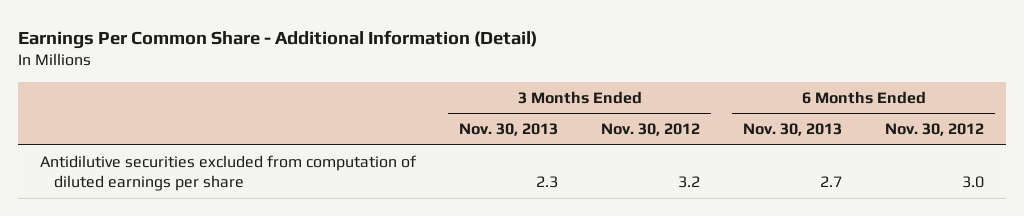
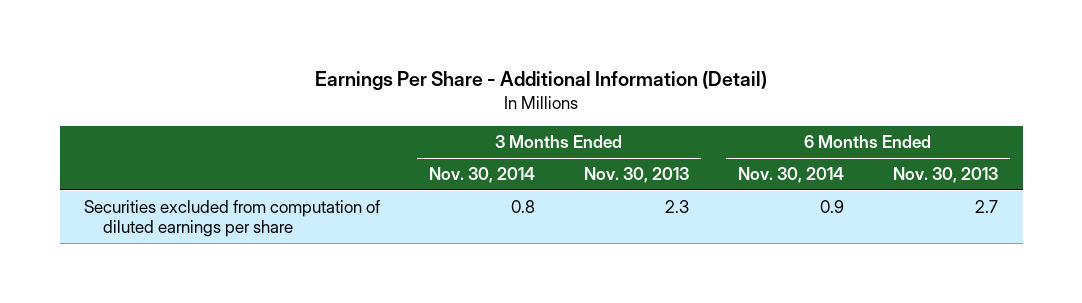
[18,29,538,49] Earnings Per Common Share - Additional Information (Detail) -> [315,71,768,91] Earnings Per Share - Additional Information (Detail)
[601,123,701,137] Nov. 30, 2012 -> none
[885,123,985,137] Nov. 30, 2012 -> none
none -> [429,167,536,184] Nov. 30, 2014
none -> [738,167,845,184] Nov. 30, 2014
[39,155,417,192] Antidilutive securities excluded from computation of diluted earnings per share -> [84,200,381,237] Securities excluded from computation of diluted earnings per share

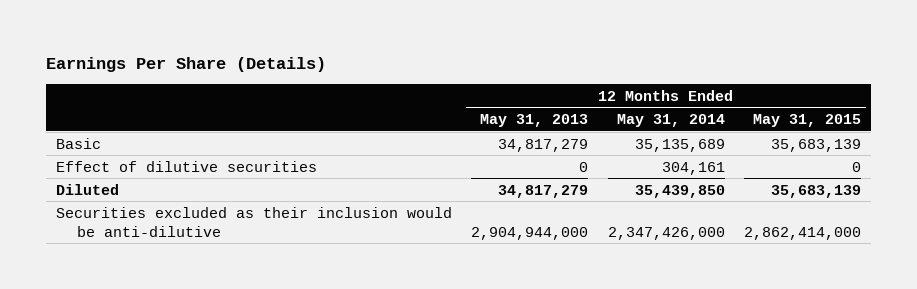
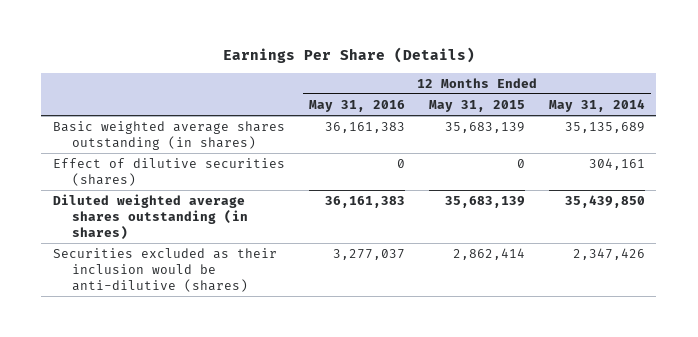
[480,114,589,128] May 31, 2013 -> none
none -> [308,99,405,112] May 31, 2016
[55,137,101,149] Basic -> [53,120,286,150] Basic weighted average shares outstanding (in shares)
[55,160,317,172] Effect of dilutive securities -> [53,157,286,186] Effect of dilutive securities (shares)
[55,183,119,195] Diluted -> [53,193,249,240] Diluted weighted average shares outstanding (in shares)
[55,206,452,237] Securities excluded as their inclusion would be anti-dilutive -> [53,247,278,292] Securities excluded as their inclusion would be anti-dilutive (shares)
[607,226,725,240] 2,347,426,000 -> [572,247,645,260] 2,347,426
[744,226,862,240] 2,862,414,000 -> [452,247,525,260] 2,862,414

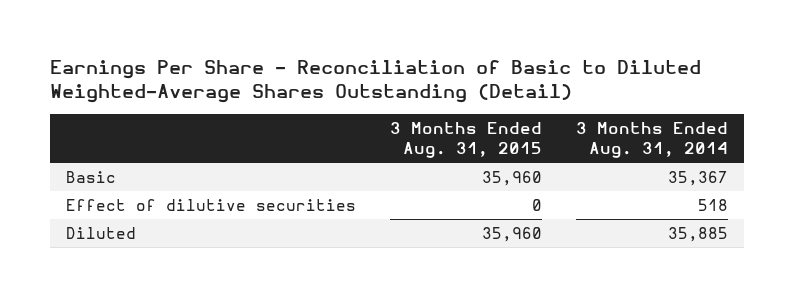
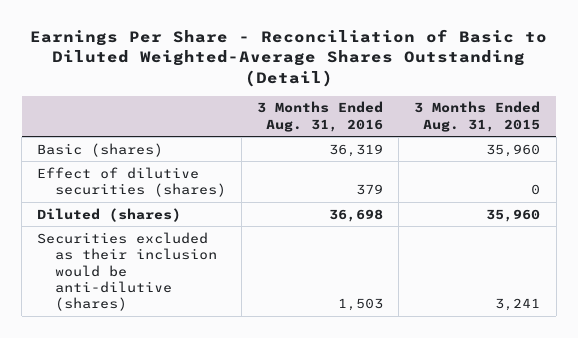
[575,122,728,159] 3 Months Ended Aug. 31, 2014 -> none
none -> [257,101,384,132] 3 Months Ended Aug. 31, 2016
[66,171,117,184] Basic -> [37,142,164,157] Basic (shares)
[66,199,357,212] Effect of dilutive securities -> [37,166,227,198] Effect of dilutive securities (shares)
[66,227,137,240] Diluted -> [37,207,182,222] Diluted (shares)
none -> [37,231,218,312] Securities excluded as their inclusion would be anti-dilutive (shares)

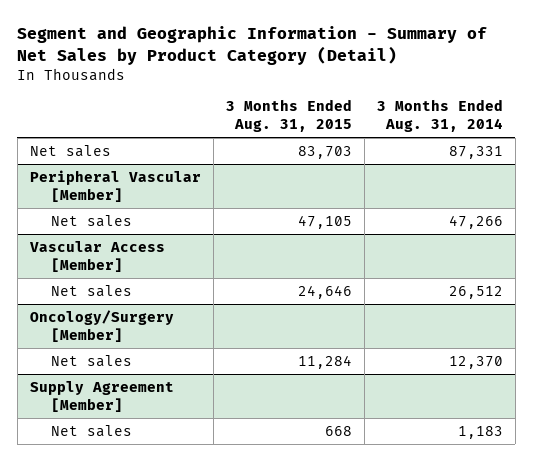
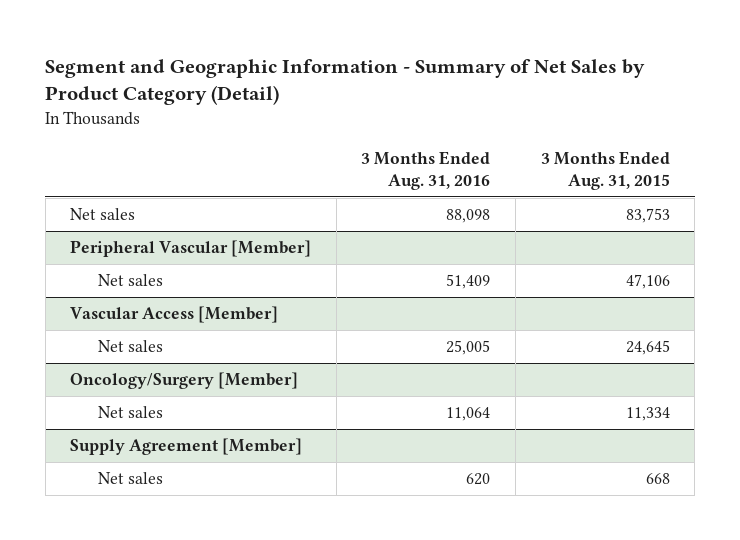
[376,99,503,133] 3 Months Ended Aug. 31, 2014 -> none
none -> [361,151,491,190] 3 Months Ended Aug. 31, 2016
[297,145,352,159] 83,703 -> [625,208,670,224] 83,753
[297,214,352,229] 47,105 -> [625,274,670,290] 47,106
[297,284,352,299] 24,646 -> [625,340,670,356] 24,645
[297,354,352,369] 11,284 -> [625,407,670,422] 11,334

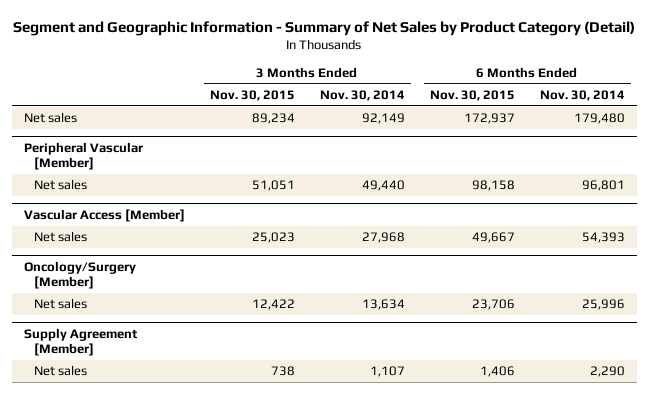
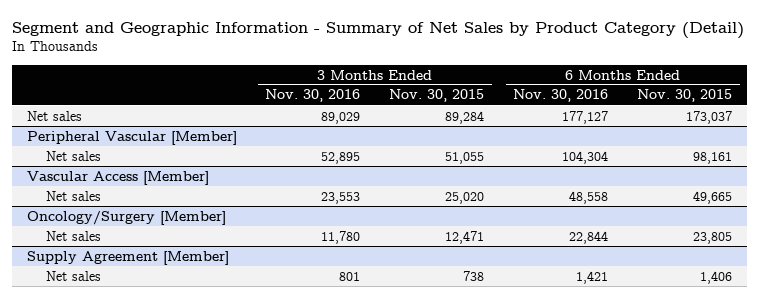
[319,89,405,101] Nov. 30, 2014 -> none
[539,89,625,101] Nov. 30, 2014 -> none
none -> [265,89,361,103] Nov. 30, 2016
none -> [513,89,609,103] Nov. 30, 2016
[252,113,296,125] 89,234 -> [445,110,485,124] 89,284
[463,113,515,125] 172,937 -> [686,110,733,124] 173,037
[252,180,296,192] 51,051 -> [445,151,485,164] 51,055
[471,180,515,192] 98,158 -> [693,151,733,164] 98,161
[252,232,296,244] 25,023 -> [445,191,485,204] 25,020
[471,232,515,244] 49,667 -> [693,190,733,204] 49,665
[252,299,296,311] 12,422 -> [445,230,485,244] 12,471
[471,299,515,311] 23,706 -> [693,231,733,244] 23,805

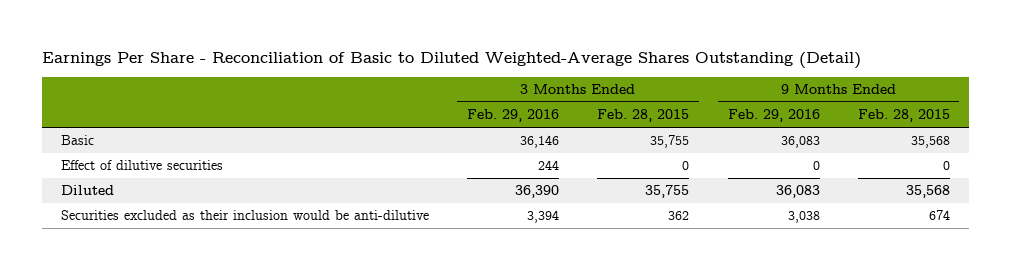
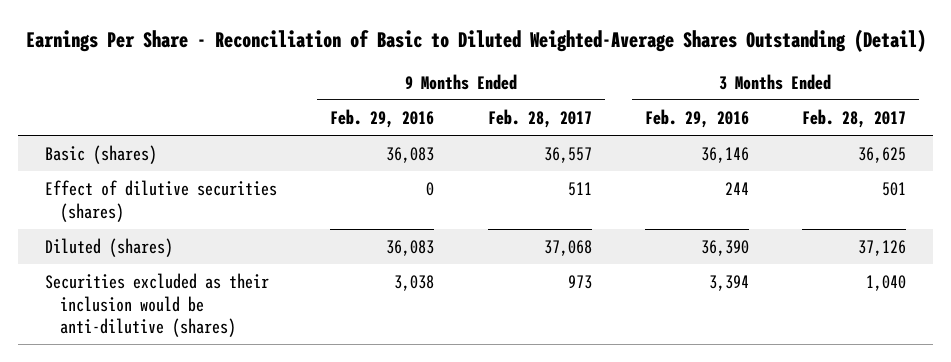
[597,109,690,123] Feb. 28, 2015 -> none
[857,109,950,123] Feb. 28, 2015 -> none
none -> [487,108,592,128] Feb. 28, 2017
none -> [802,108,907,128] Feb. 28, 2017
[60,135,94,146] Basic -> [45,144,158,164] Basic (shares)
[60,160,223,171] Effect of dilutive securities -> [45,179,278,222] Effect of dilutive securities (shares)
[60,185,114,196] Diluted -> [45,237,174,257] Diluted (shares)
[60,210,429,221] Securities excluded as their inclusion would be anti-dilutive -> [45,272,270,338] Securities excluded as their inclusion would be anti-dilutive (shares)

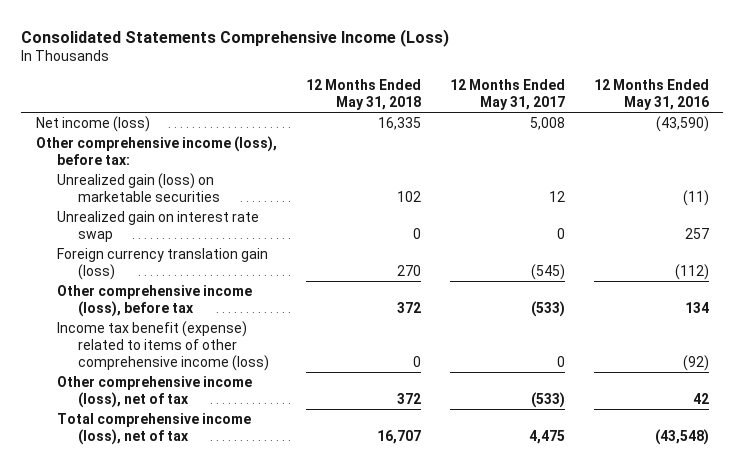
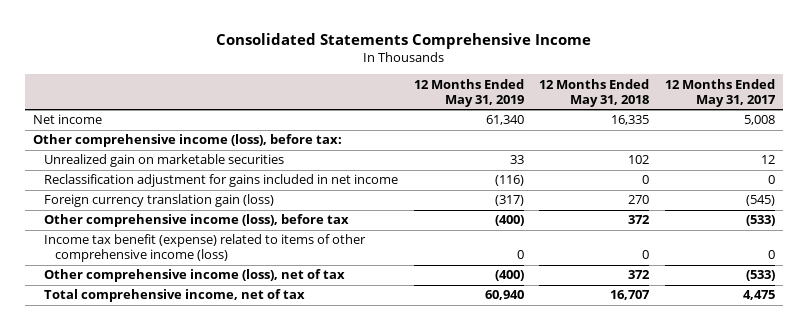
[21,28,450,47] Consolidated Statements Comprehensive Income (Loss) -> [215,32,591,49] Consolidated Statements Comprehensive Income
[593,79,709,110] 12 Months Ended May 31, 2016 -> none
none -> [413,78,524,107] 12 Months Ended May 31, 2019
[35,116,150,133] Net income (loss) -> [33,114,103,125] Net income
[56,211,259,243] Unrealized gain on interest rate swap -> none
[56,173,221,203] Unrealized gain (loss) on marketable securities -> [43,154,284,168] Unrealized gain on marketable securities
none -> [43,174,398,188] Reclassification adjustment for gains included in net income
[56,413,251,446] Total comprehensive income (loss), net of tax -> [43,289,305,303] Total comprehensive income, net of tax

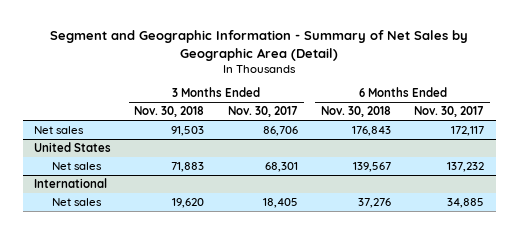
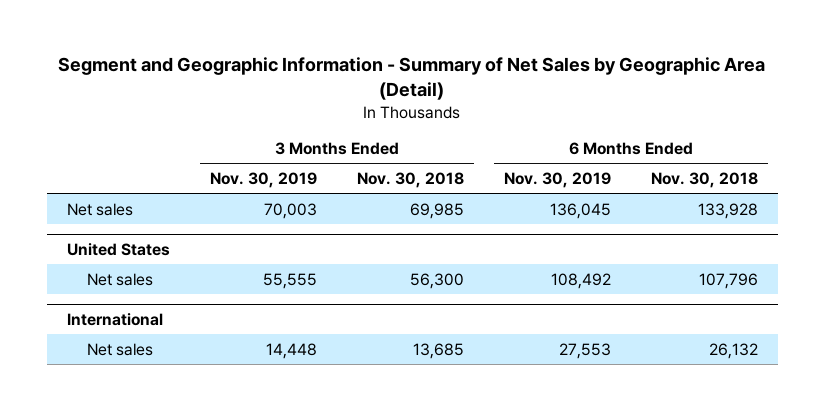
[227,106,298,118] Nov. 30, 2017 -> none
[414,106,485,118] Nov. 30, 2017 -> none
none -> [209,172,317,189] Nov. 30, 2019
none -> [504,172,612,189] Nov. 30, 2019
[171,126,205,137] 91,503 -> [409,202,464,219] 69,985
[352,126,392,137] 176,843 -> [698,202,759,219] 133,928
[171,162,205,173] 71,883 -> [409,272,464,289] 56,300
[353,162,392,173] 139,567 -> [699,272,759,289] 107,796
[172,198,205,209] 19,620 -> [412,342,464,359] 13,685
[358,198,392,209] 37,276 -> [709,342,759,359] 26,132

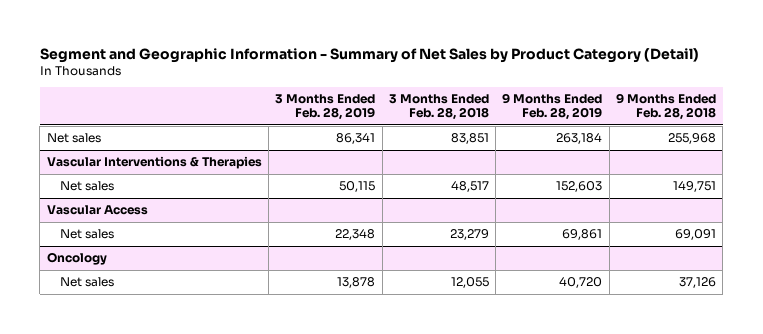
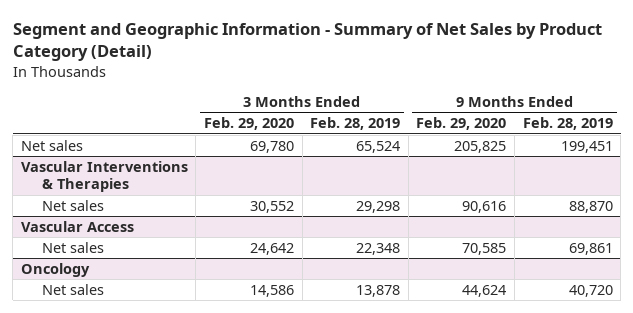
[388,94,489,121] 3 Months Ended Feb. 28, 2018 -> none
[615,93,716,121] 9 Months Ended Feb. 28, 2018 -> none
none -> [203,117,294,131] Feb. 29, 2020
none -> [416,117,507,131] Feb. 29, 2020
[336,133,376,145] 86,341 -> [356,140,401,153] 65,524
[556,133,603,145] 263,184 -> [560,140,613,153] 199,451
[339,181,376,193] 50,115 -> [356,200,401,213] 29,298
[556,181,603,193] 152,603 -> [568,200,613,213] 88,870

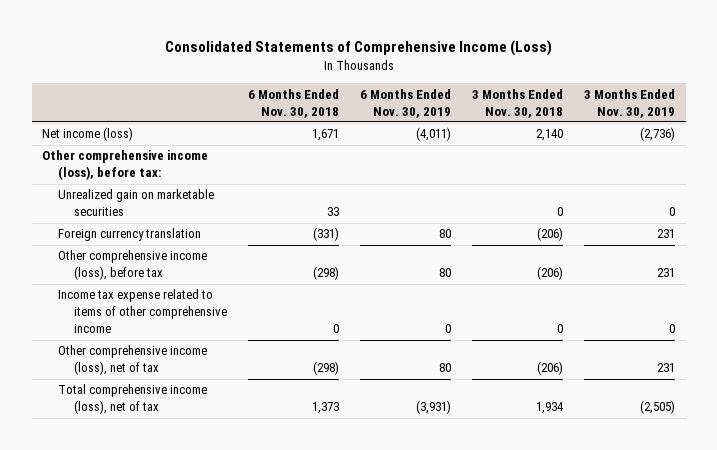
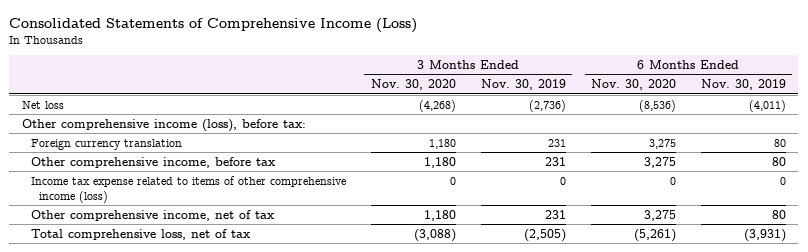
[247,88,339,118] 6 Months Ended Nov. 30, 2018 -> none
[471,88,563,118] 3 Months Ended Nov. 30, 2018 -> none
none -> [370,79,456,91] Nov. 30, 2020
none -> [590,79,676,91] Nov. 30, 2020
[42,127,134,142] Net income (loss) -> [22,100,65,109] Net loss
[58,189,215,217] Unrealized gain on marketable securities -> none
[58,250,208,281] Other comprehensive income (loss), before tax -> [30,156,276,168] Other comprehensive income, before tax
[58,289,227,334] Income tax expense related to items of other comprehensive income -> [30,175,346,203] Income tax expense related to items of other comprehensive income (loss)
[58,345,208,376] Other comprehensive income (loss), net of tax -> [30,209,275,221] Other comprehensive income, net of tax
[58,384,208,415] Total comprehensive income (loss), net of tax -> [30,228,251,240] Total comprehensive loss, net of tax

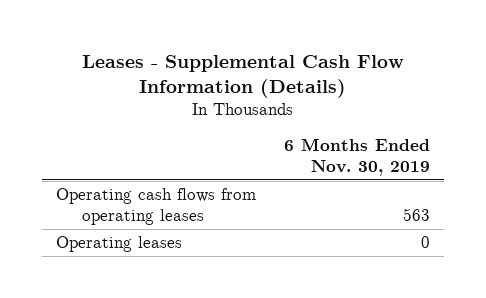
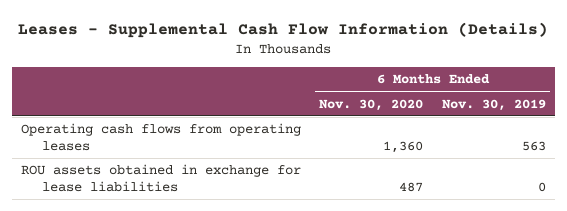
none -> [319,98,424,111] Nov. 30, 2020
[56,236,183,253] Operating leases -> [21,164,302,193] ROU assets obtained in exchange for lease liabilities

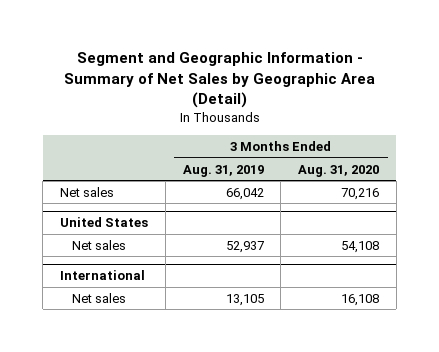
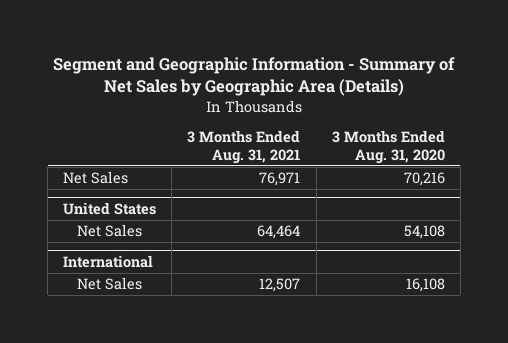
[63,52,375,109] Segment and Geographic Information - Summary of Net Sales by Geographic Area (Detail) -> [52,56,455,97] Segment and Geographic Information - Summary of Net Sales by Geographic Area (Details)
[182,164,264,177] Aug. 31, 2019 -> none
none -> [187,130,301,165] 3 Months Ended Aug. 31, 2021
[60,186,115,197] Net sales -> [63,171,129,185] Net Sales
[72,239,127,250] Net sales -> [76,224,142,238] Net Sales
[72,292,127,303] Net sales -> [76,277,142,291] Net Sales

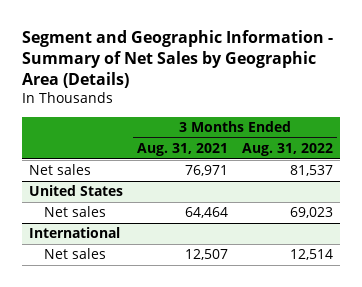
[331,130,445,165] 3 Months Ended Aug. 31, 2020 -> none
none -> [242,142,334,156] Aug. 31, 2022
[63,171,129,185] Net Sales -> [28,164,91,176] Net sales
[76,224,142,238] Net Sales -> [43,206,106,218] Net sales
[76,277,142,291] Net Sales -> [43,248,106,260] Net sales

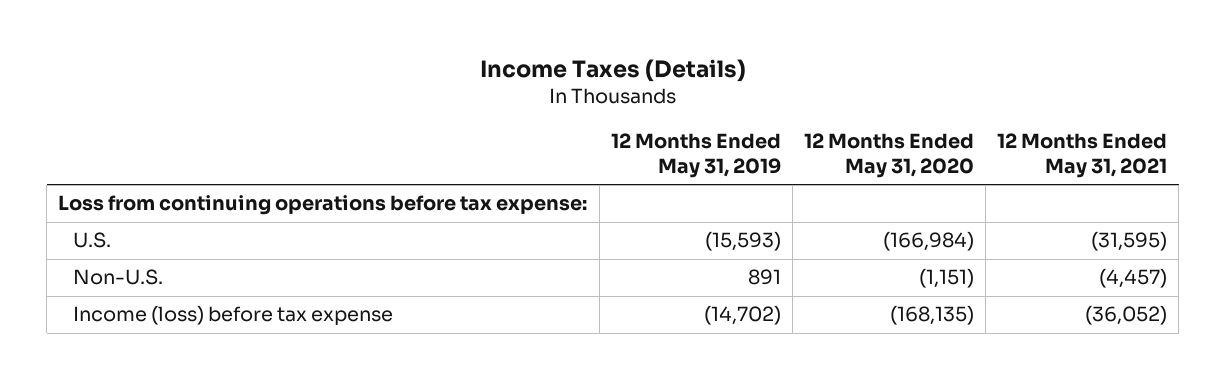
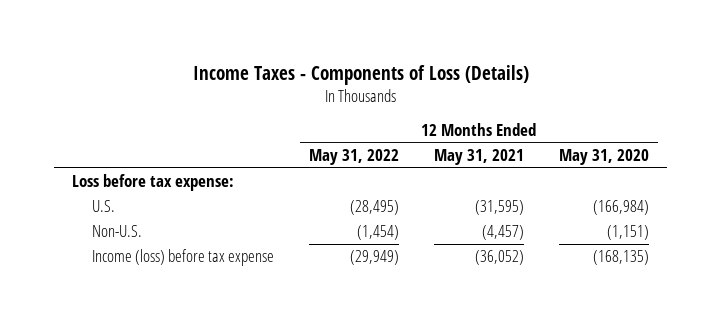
[479,58,746,82] Income Taxes (Details) -> [192,64,529,85] Income Taxes - Components of Loss (Details)
[610,133,781,178] 12 Months Ended May 31, 2019 -> none
none -> [308,149,399,166] May 31, 2022
[58,195,588,216] Loss from continuing operations before tax expense: -> [71,174,234,192] Loss before tax expense:

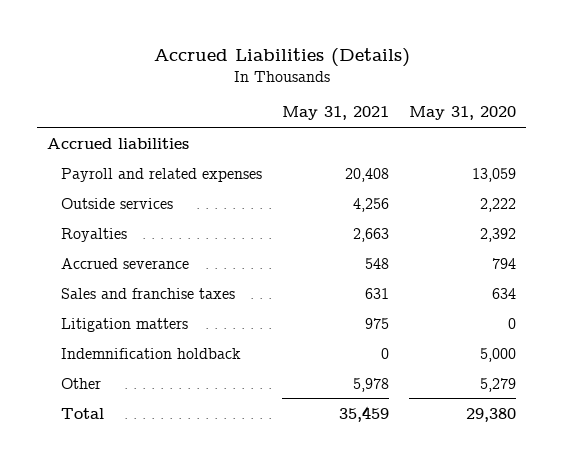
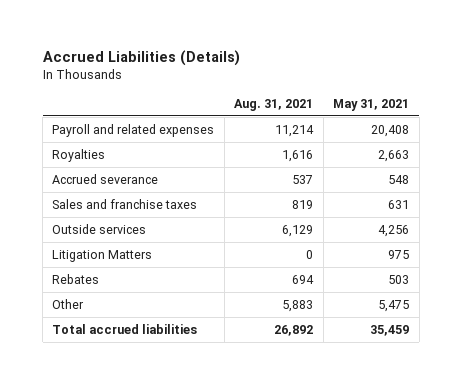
[409,106,517,121] May 31, 2020 -> none
none -> [234,98,314,111] Aug. 31, 2021
[47,137,190,149] Accrued liabilities -> none
[60,347,241,359] Indemnification holdback -> none
[60,197,173,209] Outside services -> [52,223,147,234] Outside services
[60,317,188,332] Litigation matters -> [52,249,153,262] Litigation Matters
none -> [52,273,100,284] Rebates
[352,377,389,392] 5,978 -> [378,299,410,312] 5,475
[60,407,104,419] Total -> [52,323,198,334] Total accrued liabilities

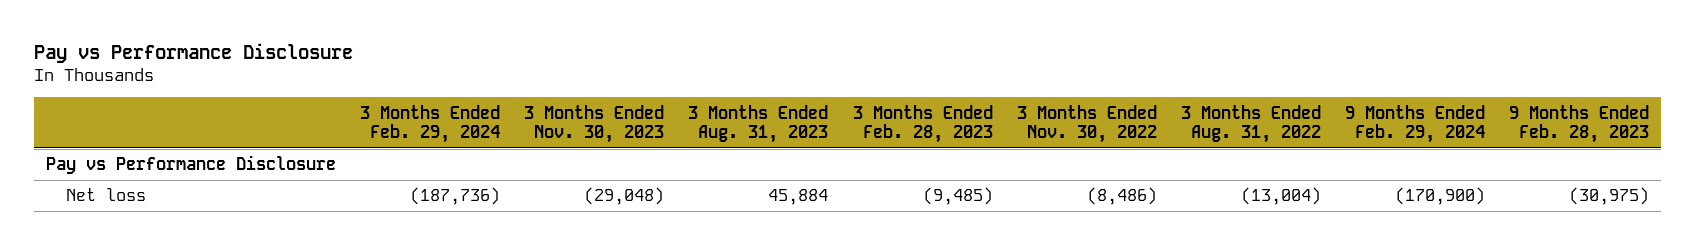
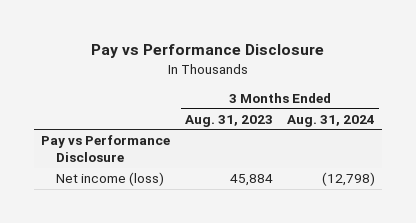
[360,104,501,144] 3 Months Ended Feb. 29, 2024 -> none
[524,104,665,144] 3 Months Ended Nov. 30, 2023 -> none
[852,104,993,144] 3 Months Ended Feb. 28, 2023 -> none
[1016,104,1157,144] 3 Months Ended Nov. 30, 2022 -> none
[1180,104,1321,144] 3 Months Ended Aug. 31, 2022 -> none
[1345,104,1486,144] 9 Months Ended Feb. 29, 2024 -> none
[1509,104,1650,144] 9 Months Ended Feb. 28, 2023 -> none
none -> [287,114,376,127] Aug. 31, 2024
[66,188,147,202] Net loss -> [55,172,164,187] Net income (loss)

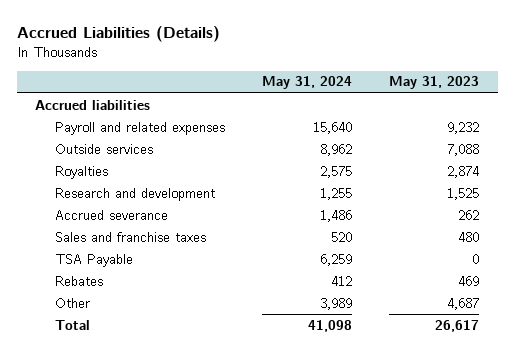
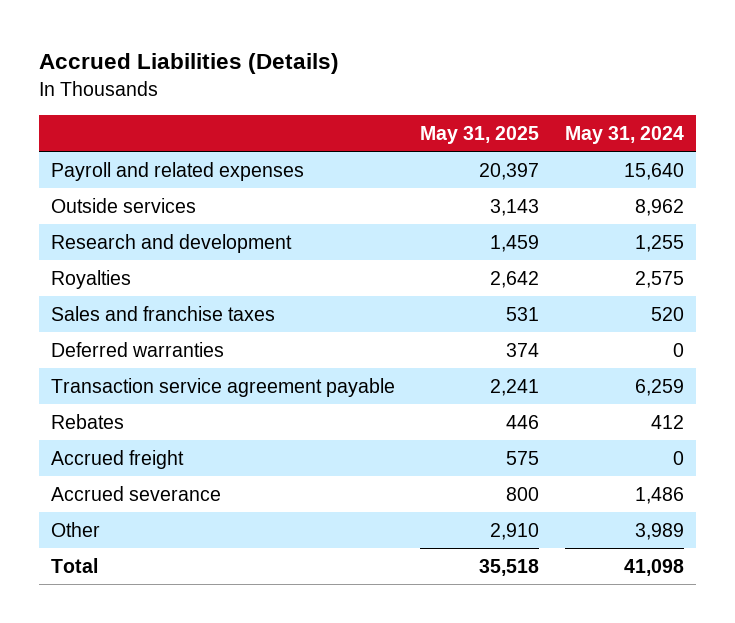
[389,76,480,90] May 31, 2023 -> none
none -> [420,125,540,144] May 31, 2025
[35,99,151,110] Accrued liabilities -> none
[54,165,108,179] Royalties -> [51,269,132,289] Royalties
none -> [51,341,225,357] Deferred warranties
[54,253,133,267] TSA Payable -> [51,377,396,397] Transaction service agreement payable
none -> [51,449,185,469] Accrued freight
[54,209,168,220] Accrued severance -> [51,485,222,501] Accrued severance

